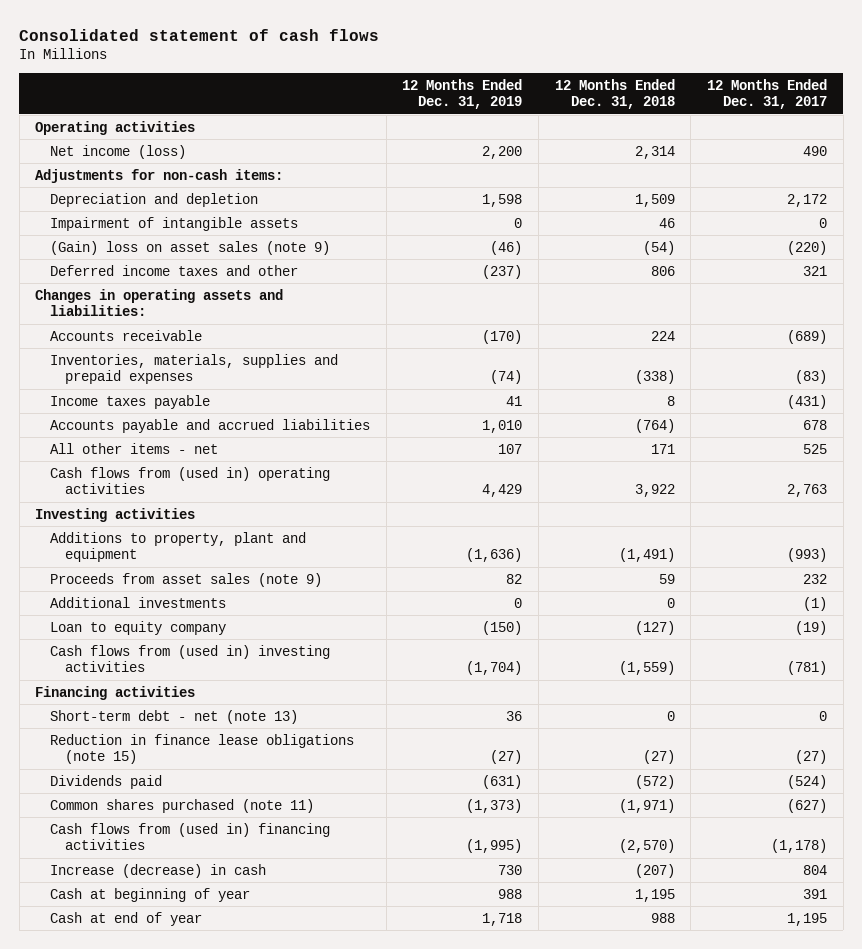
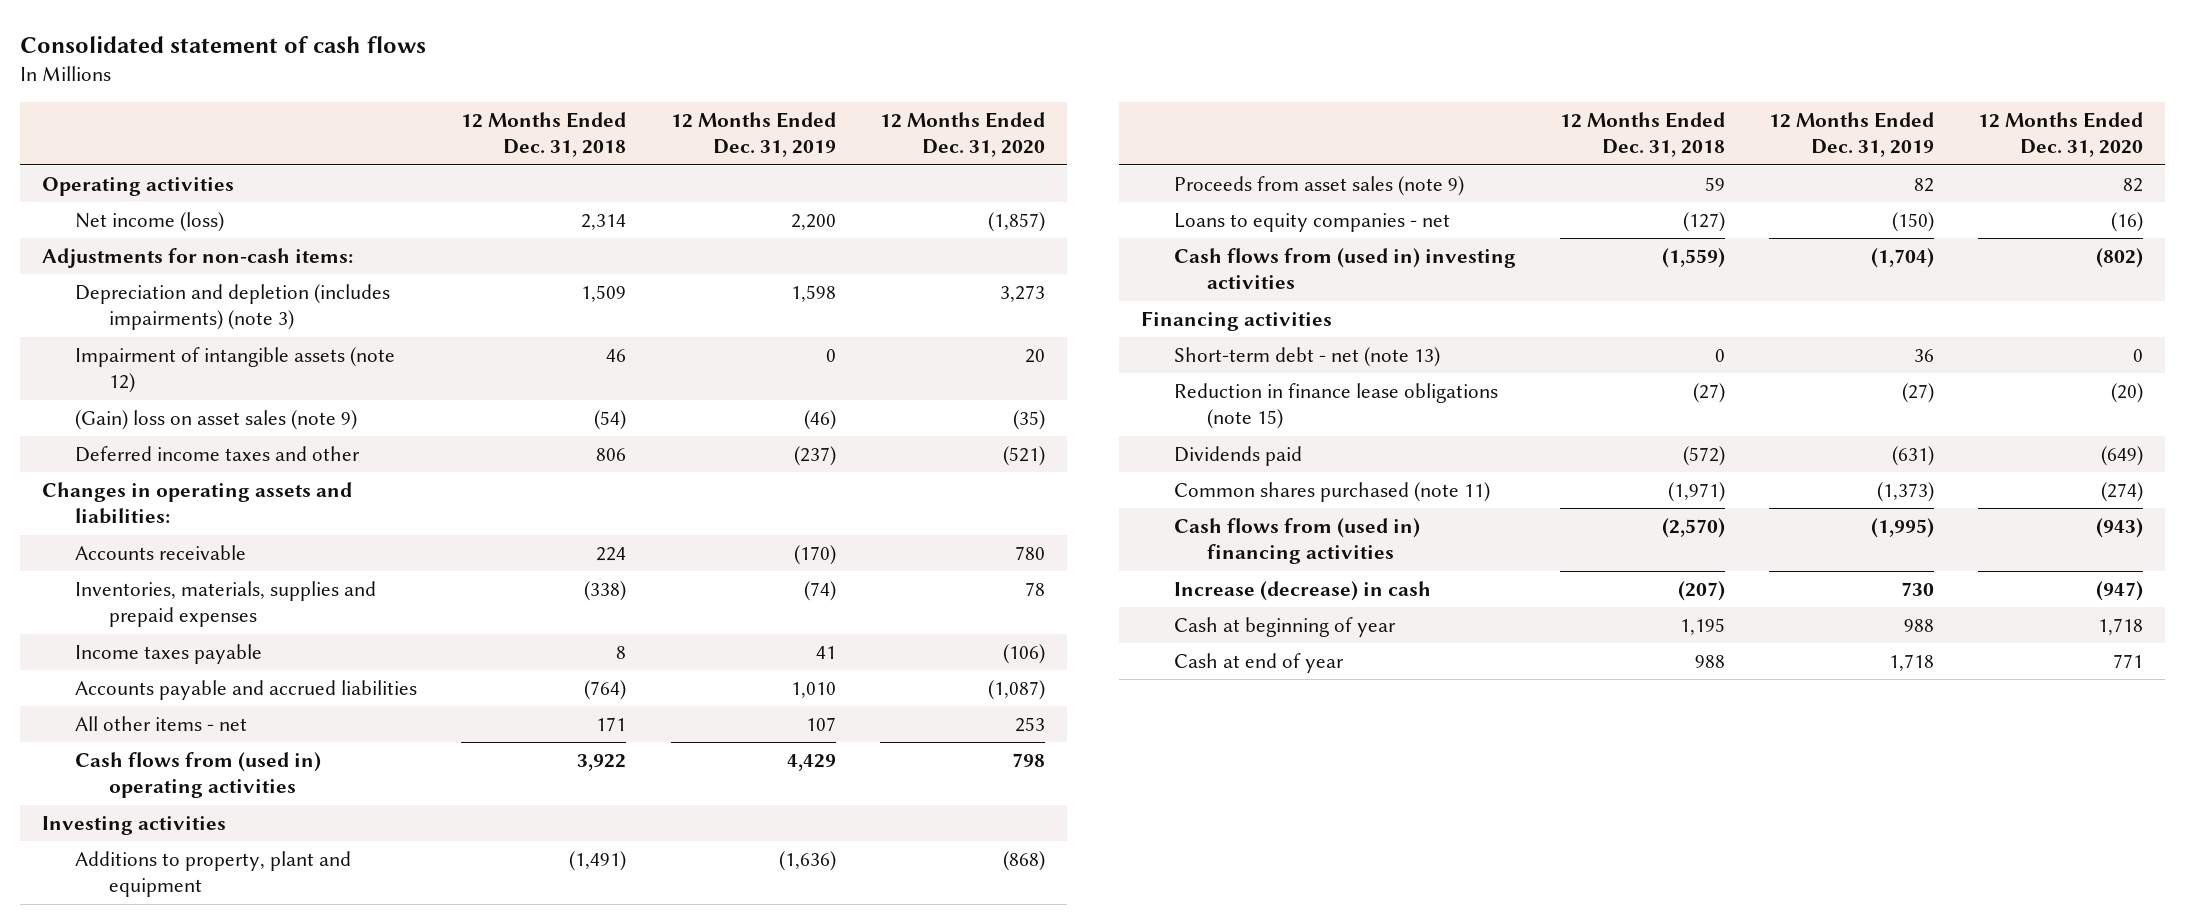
[707,78,828,110] 12 Months Ended Dec. 31, 2017 -> none
none -> [879,111,1045,158] 12 Months Ended Dec. 31, 2020
[50,192,259,207] Depreciation and depletion -> [75,284,391,331] Depreciation and depletion (includes impairments) (note 3)
[50,216,299,231] Impairment of intangible assets -> [75,347,396,394] Impairment of intangible assets (note 12)
[50,596,227,608] Additional investments -> none
[50,620,227,635] Loan to equity company -> [1174,213,1451,233] Loans to equity companies - net

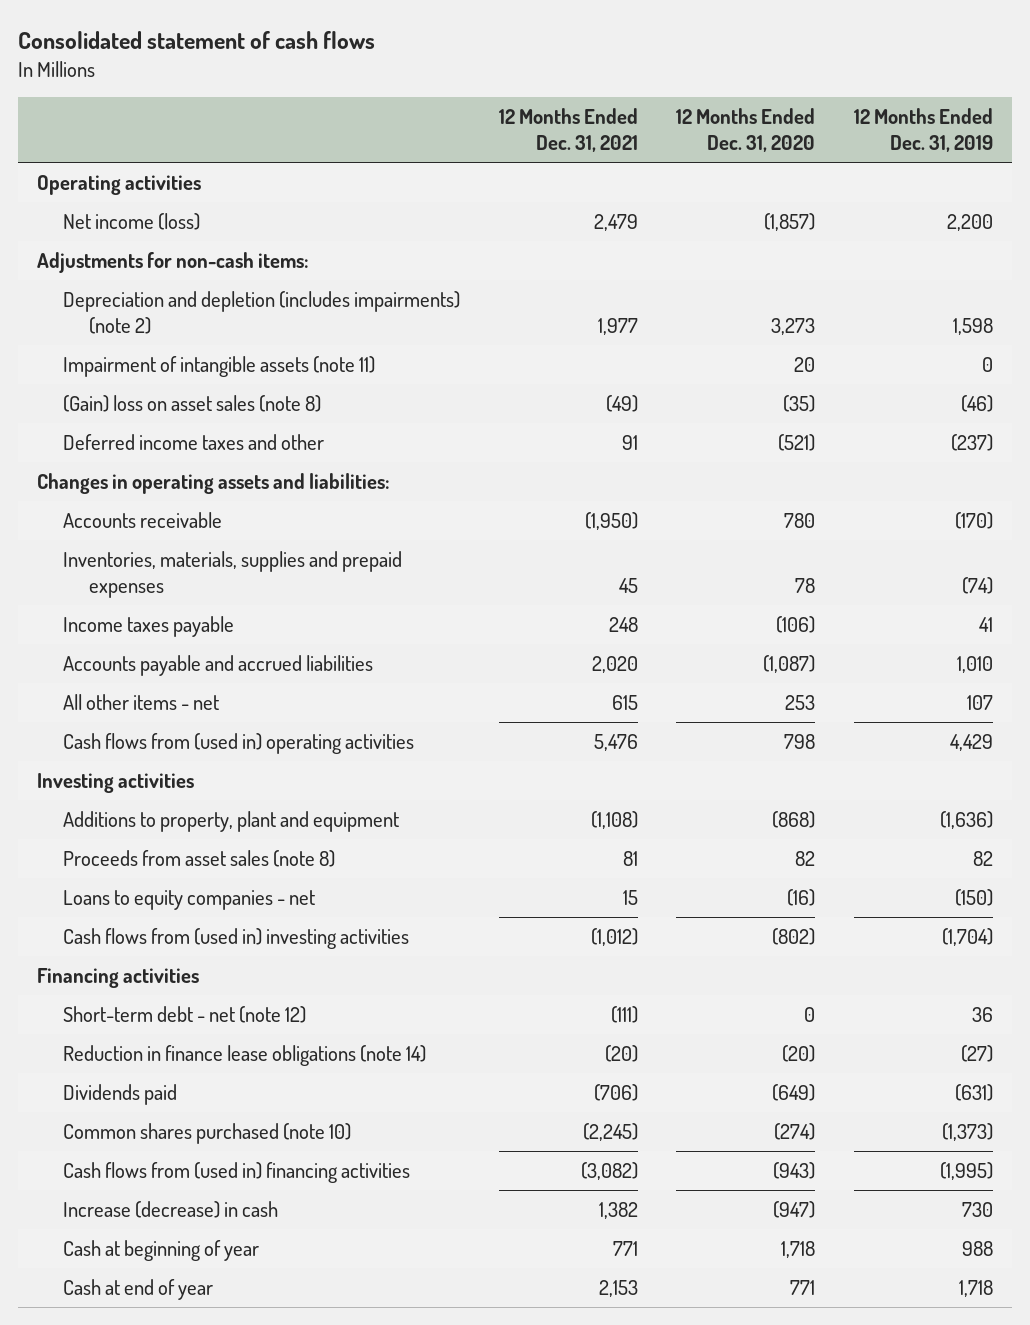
[461,111,627,158] 12 Months Ended Dec. 31, 2018 -> none
none -> [498,108,638,153] 12 Months Ended Dec. 31, 2021
[75,284,391,331] Depreciation and depletion (includes impairments) (note 3) -> [62,290,460,335] Depreciation and depletion (includes impairments) (note 2)
[75,347,396,394] Impairment of intangible assets (note 12) -> [62,355,375,377] Impairment of intangible assets (note 11)
[75,410,358,431] (Gain) loss on asset sales (note 9) -> [62,394,321,412] (Gain) loss on asset sales (note 8)
[1174,176,1465,197] Proceeds from asset sales (note 9) -> [62,849,335,867] Proceeds from asset sales (note 8)
[1174,347,1441,368] Short-term debt - net (note 13) -> [62,1005,306,1023] Short-term debt - net (note 12)
[1174,383,1499,430] Reduction in finance lease obligations (note 15) -> [62,1044,426,1066] Reduction in finance lease obligations (note 14)
[1174,482,1491,503] Common shares purchased (note 11) -> [62,1122,351,1144] Common shares purchased (note 10)

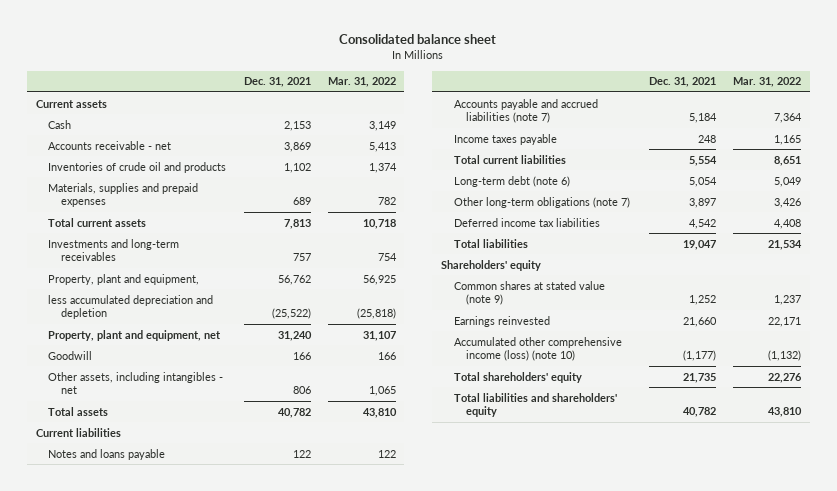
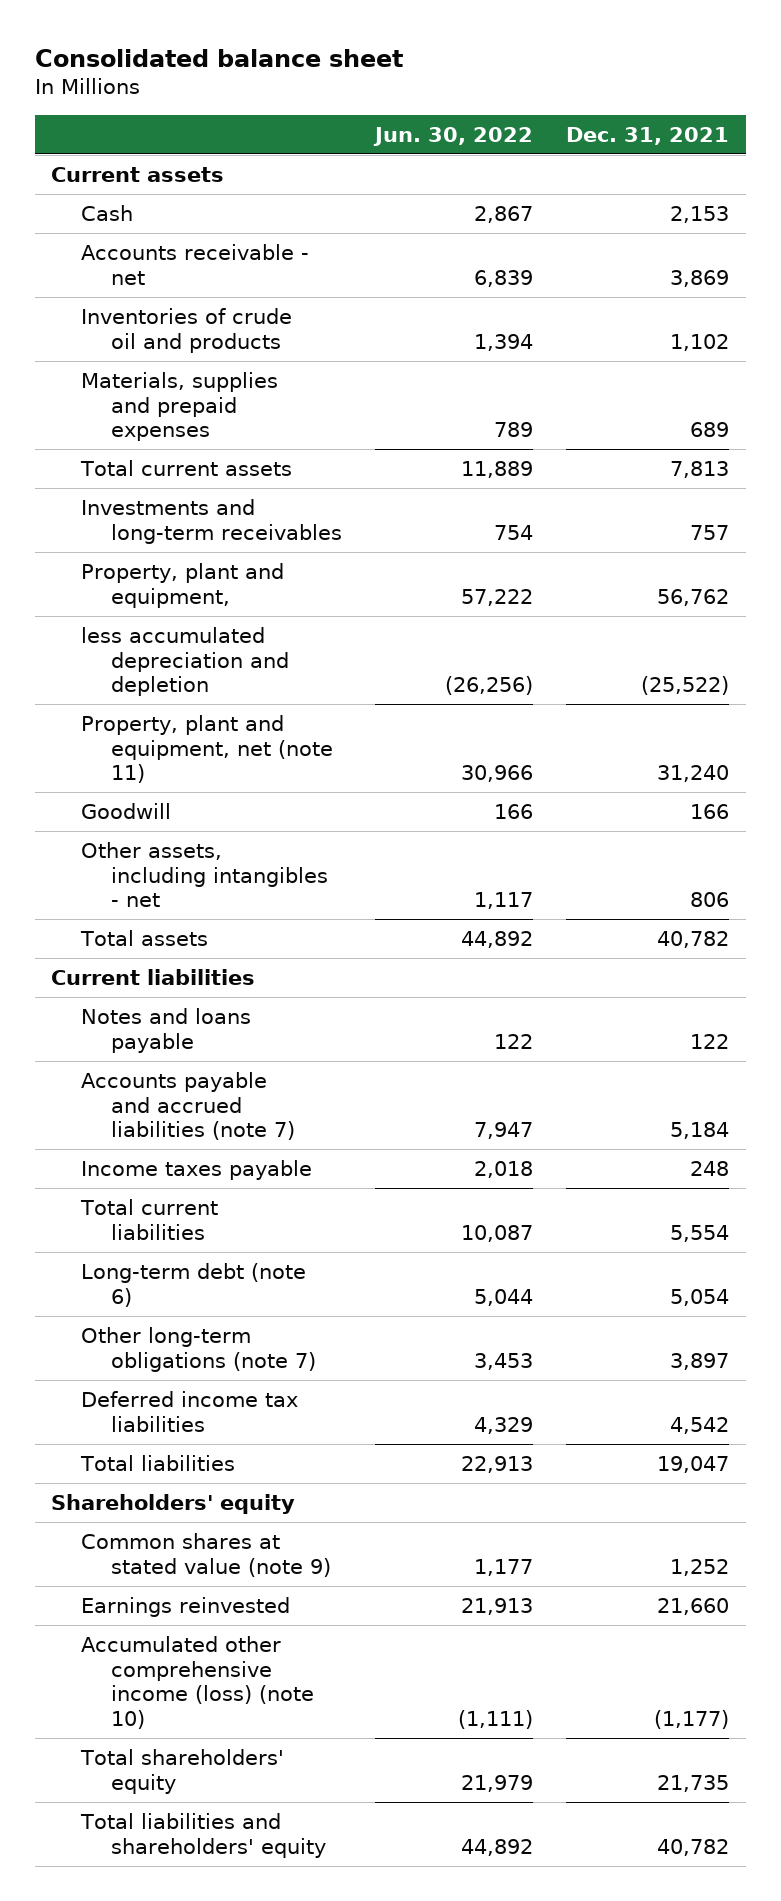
[327,77,396,88] Mar. 31, 2022 -> none
none -> [373,126,534,146] Jun. 30, 2022
[48,329,222,341] Property, plant and equipment, net -> [81,715,334,784] Property, plant and equipment, net (note 11)

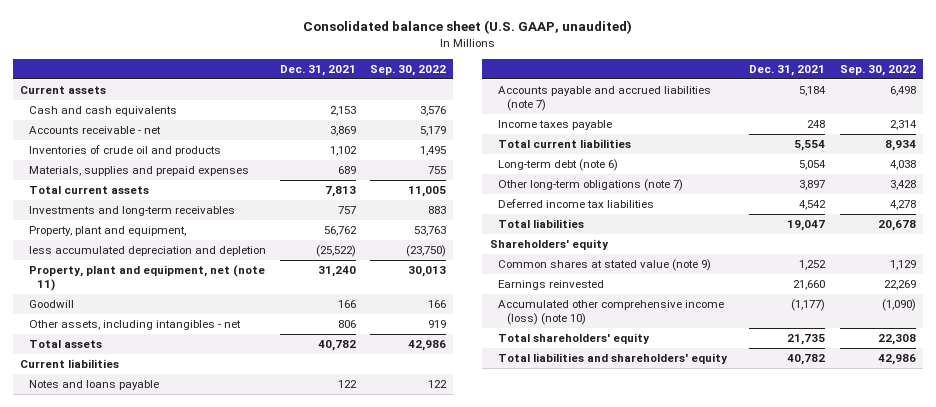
[34,48,403,67] Consolidated balance sheet -> [302,20,632,35] Consolidated balance sheet (U.S. GAAP, unaudited)
[373,126,534,146] Jun. 30, 2022 -> none
none -> [370,64,447,76] Sep. 30, 2022
[81,205,134,222] Cash -> [28,106,177,117] Cash and cash equivalents

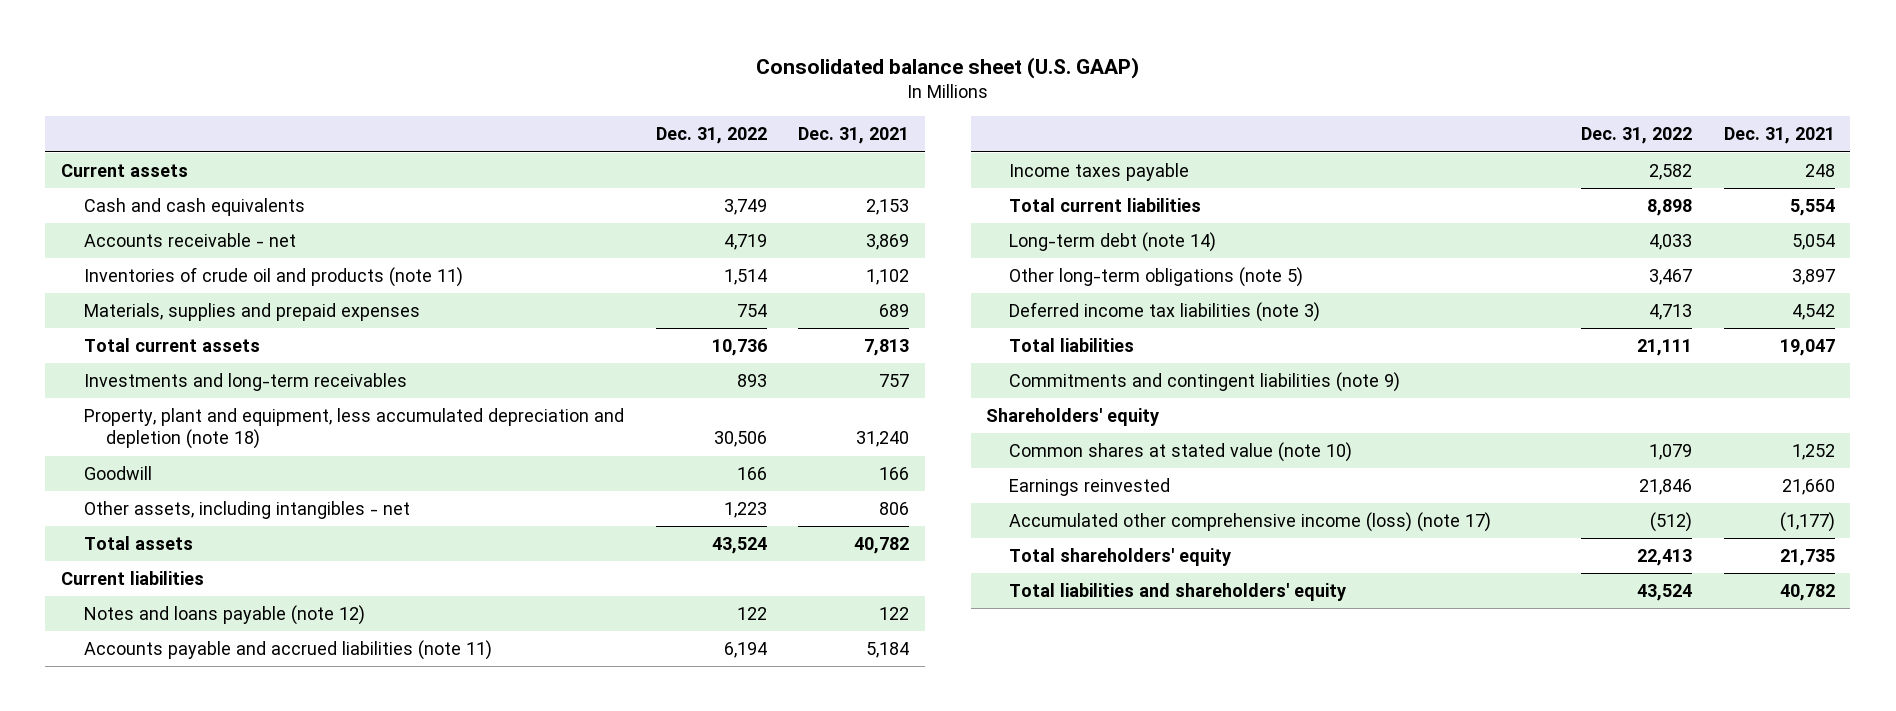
[302,20,632,35] Consolidated balance sheet (U.S. GAAP, unaudited) -> [755,56,1139,79] Consolidated balance sheet (U.S. GAAP)
[370,64,447,76] Sep. 30, 2022 -> none
none -> [655,127,767,145] Dec. 31, 2022
[28,145,221,157] Inventories of crude oil and products -> [83,267,463,288] Inventories of crude oil and products (note 11)
[28,226,186,237] Property, plant and equipment, -> none
[28,246,266,257] less accumulated depreciation and depletion -> none
[28,265,265,291] Property, plant and equipment, net (note 11) -> [83,408,624,450] Property, plant and equipment, less accumulated depreciation and depletion (note 18)
[28,380,159,391] Notes and loans payable -> [83,605,365,626] Notes and loans payable (note 12)
[498,86,712,111] Accounts payable and accrued liabilities (note 7) -> [83,640,492,661] Accounts payable and accrued liabilities (note 11)
[498,159,619,172] Long-term debt (note 6) -> [1009,232,1217,253] Long-term debt (note 14)
[498,179,684,192] Other long-term obligations (note 7) -> [1009,267,1304,288] Other long-term obligations (note 5)
[498,199,655,209] Deferred income tax liabilities -> [1009,302,1321,323] Deferred income tax liabilities (note 3)
none -> [1009,372,1401,393] Commitments and contingent liabilities (note 9)
[498,259,712,272] Common shares at stated value (note 9) -> [1009,442,1353,463] Common shares at stated value (note 10)
[498,300,725,325] Accumulated other comprehensive income (loss) (note 10) -> [1009,512,1492,533] Accumulated other comprehensive income (loss) (note 17)

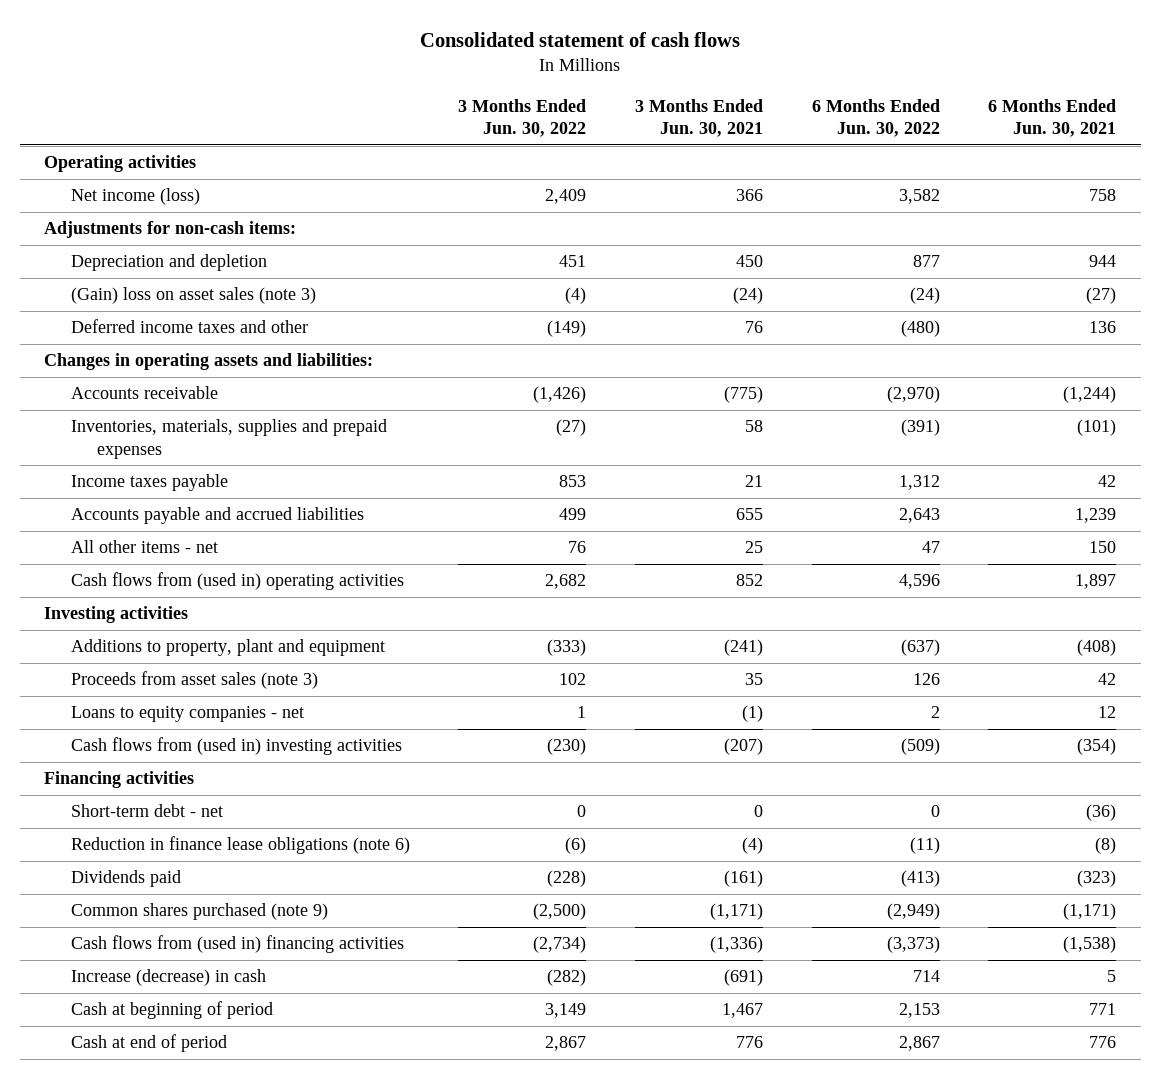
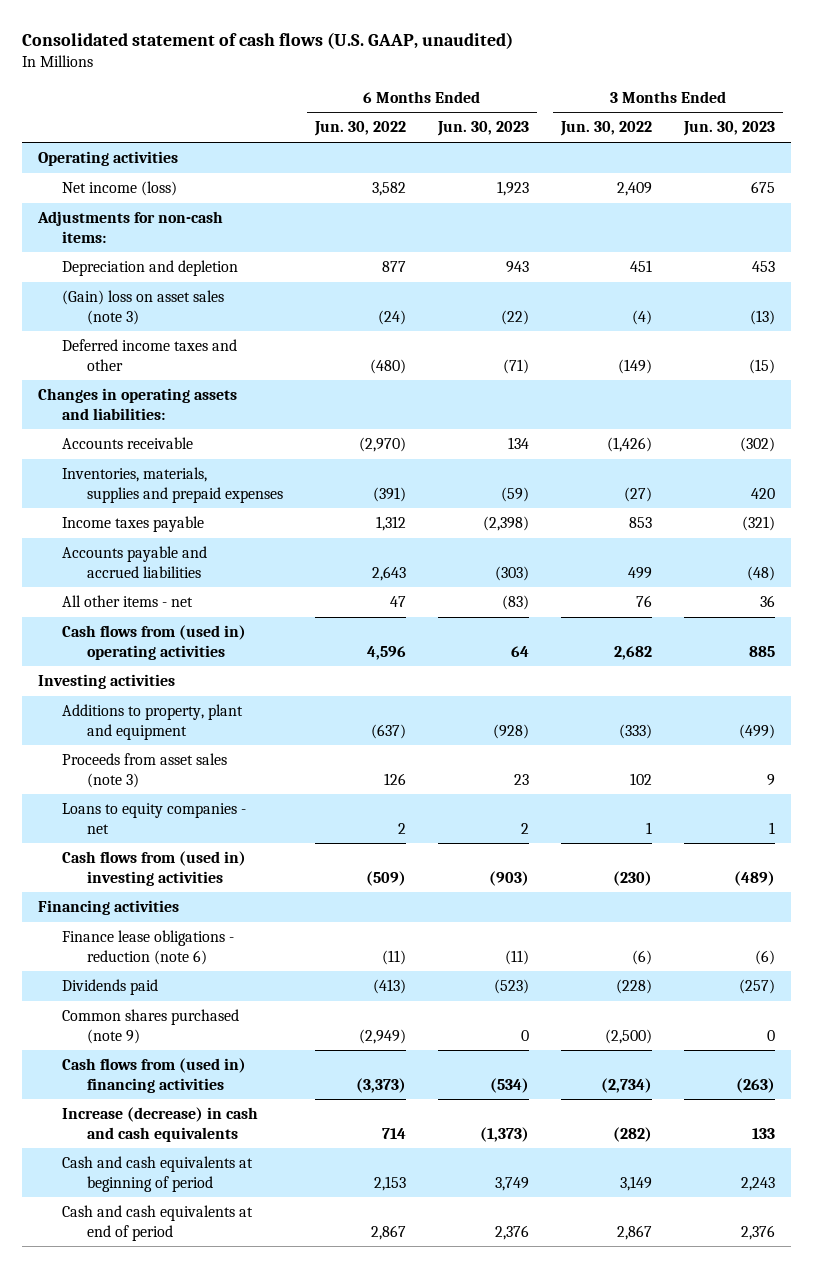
[420,32,741,48] Consolidated statement of cash flows -> [21,32,513,50] Consolidated statement of cash flows (U.S. GAAP, unaudited)
[635,98,764,137] 3 Months Ended Jun. 30, 2021 -> none
[988,98,1117,137] 6 Months Ended Jun. 30, 2021 -> none
none -> [437,121,530,137] Jun. 30, 2023
none -> [683,121,776,137] Jun. 30, 2023
[70,804,223,818] Short-term debt - net -> none
[70,836,410,855] Reduction in finance lease obligations (note 6) -> [62,930,235,965] Finance lease obligations - reduction (note 6)
[70,969,266,987] Increase (decrease) in cash -> [62,1107,259,1142] Increase (decrease) in cash and cash equivalents
[70,1001,273,1020] Cash at beginning of period -> [62,1156,254,1192] Cash and cash equivalents at beginning of period
[70,1034,227,1053] Cash at end of period -> [62,1205,254,1241] Cash and cash equivalents at end of period

